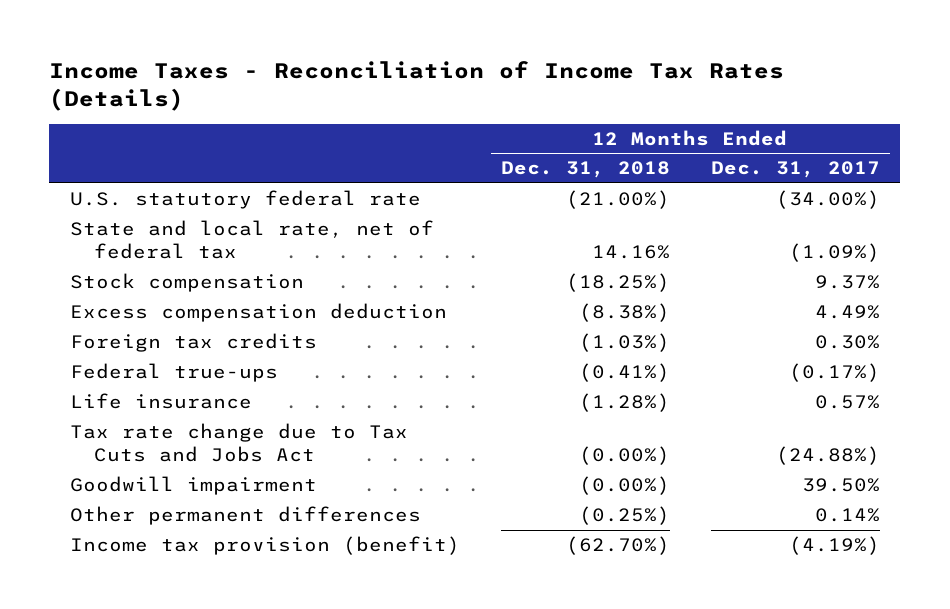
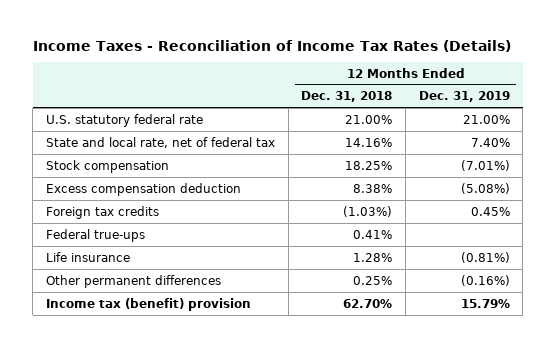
[710,161,880,179] Dec. 31, 2017 -> none
none -> [418,91,510,103] Dec. 31, 2019
[565,190,670,210] (21.00%) -> [345,114,393,124] 21.00%
[565,273,670,293] (18.25%) -> [345,160,393,170] 18.25%
[578,303,670,323] (8.38%) -> [353,183,393,193] 8.38%
[69,423,408,463] Tax rate change due to Tax Cuts and Jobs Act -> none
[69,476,317,496] Goodwill impairment -> none
[578,363,670,383] (0.41%) -> [353,229,393,239] 0.41%
[578,393,670,413] (1.28%) -> [353,252,393,262] 1.28%
[578,506,670,526] (0.25%) -> [353,275,393,285] 0.25%
[69,536,460,556] Income tax provision (benefit) -> [45,297,251,311] Income tax (benefit) provision
[565,536,670,556] (62.70%) -> [343,298,393,308] 62.70%

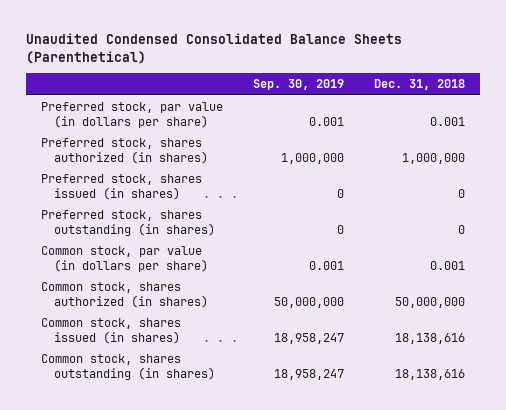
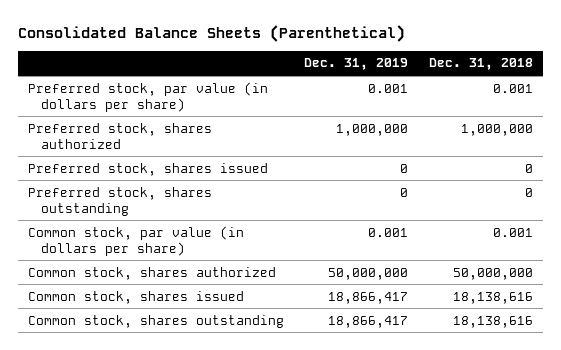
[25,32,402,64] Unaudited Condensed Consolidated Balance Sheets (Parenthetical) -> [18,25,406,43] Consolidated Balance Sheets (Parenthetical)
[252,79,344,91] Sep. 30, 2019 -> none
none -> [304,58,409,71] Dec. 31, 2019
[40,138,208,164] Preferred stock, shares authorized (in shares) -> [28,122,213,149] Preferred stock, shares authorized
[40,174,202,200] Preferred stock, shares issued (in shares) -> [28,162,269,176] Preferred stock, shares issued
[40,210,215,236] Preferred stock, shares outstanding (in shares) -> [28,186,213,216] Preferred stock, shares outstanding
[40,282,208,308] Common stock, shares authorized (in shares) -> [28,266,277,280] Common stock, shares authorized
[40,318,181,344] Common stock, shares issued (in shares) -> [28,290,245,304] Common stock, shares issued
[40,354,215,380] Common stock, shares outstanding (in shares) -> [28,314,285,328] Common stock, shares outstanding

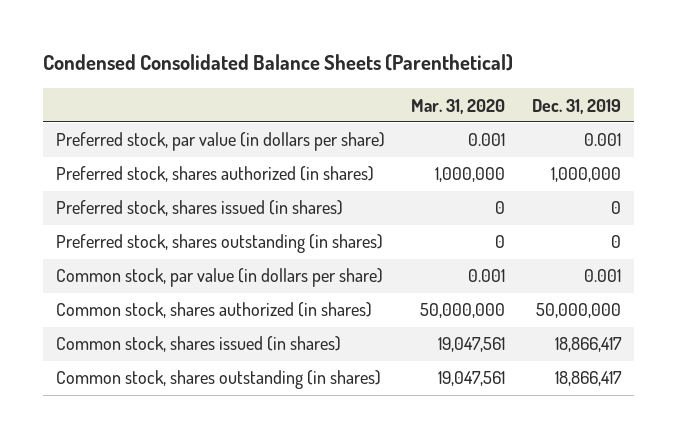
[18,25,406,43] Consolidated Balance Sheets (Parenthetical) -> [42,54,513,72] Condensed Consolidated Balance Sheets (Parenthetical)
[428,58,533,71] Dec. 31, 2018 -> none
none -> [411,98,506,114] Mar. 31, 2020
[28,122,213,149] Preferred stock, shares authorized -> [56,166,375,183] Preferred stock, shares authorized (in shares)
[28,162,269,176] Preferred stock, shares issued -> [56,200,344,217] Preferred stock, shares issued (in shares)
[28,186,213,216] Preferred stock, shares outstanding -> [56,234,384,254] Preferred stock, shares outstanding (in shares)
[28,266,277,280] Common stock, shares authorized -> [56,302,373,319] Common stock, shares authorized (in shares)
[28,290,245,304] Common stock, shares issued -> [56,336,342,353] Common stock, shares issued (in shares)
[28,314,285,328] Common stock, shares outstanding -> [56,370,382,390] Common stock, shares outstanding (in shares)

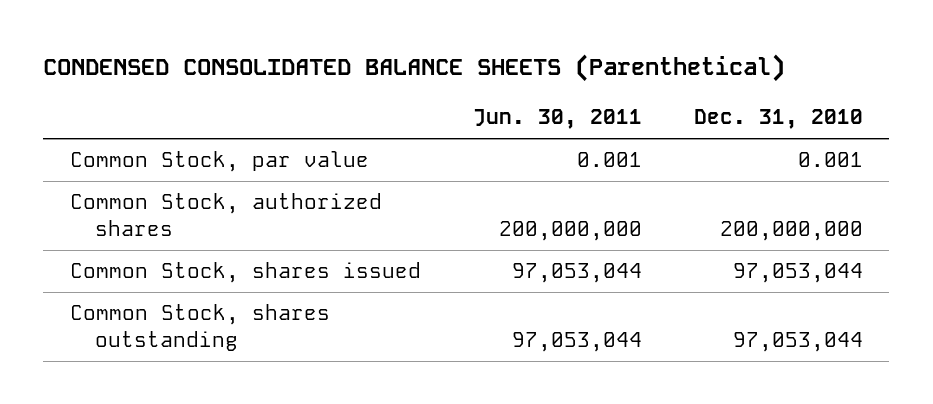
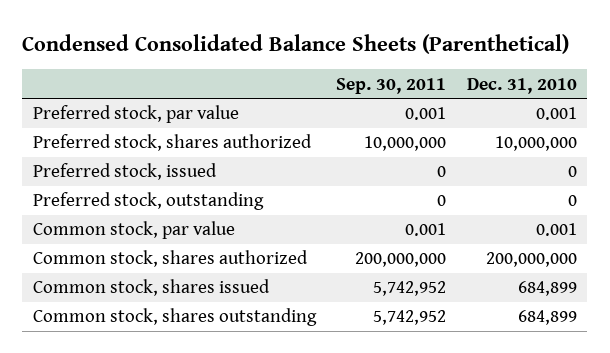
[43,54,786,83] CONDENSED CONSOLIDATED BALANCE SHEETS (Parenthetical) -> [22,33,570,54] Condensed Consolidated Balance Sheets (Parenthetical)
[472,109,642,130] Jun. 30, 2011 -> none
none -> [336,77,447,94] Sep. 30, 2011
none -> [32,105,239,124] Preferred stock, par value
none -> [32,134,312,152] Preferred stock, shares authorized
none -> [32,163,217,181] Preferred stock, issued
none -> [32,192,264,211] Preferred stock, outstanding
[69,151,369,173] Common Stock, par value -> [32,221,235,240] Common stock, par value
[69,193,382,237] Common Stock, authorized shares -> [32,250,308,268] Common stock, shares authorized
[69,262,421,284] Common Stock, shares issued -> [32,279,270,297] Common stock, shares issued
[733,263,864,284] 97,053,044 -> [518,281,578,297] 684,899
[69,304,330,352] Common Stock, shares outstanding -> [32,308,317,327] Common stock, shares outstanding
[733,332,864,353] 97,053,044 -> [518,310,578,326] 684,899

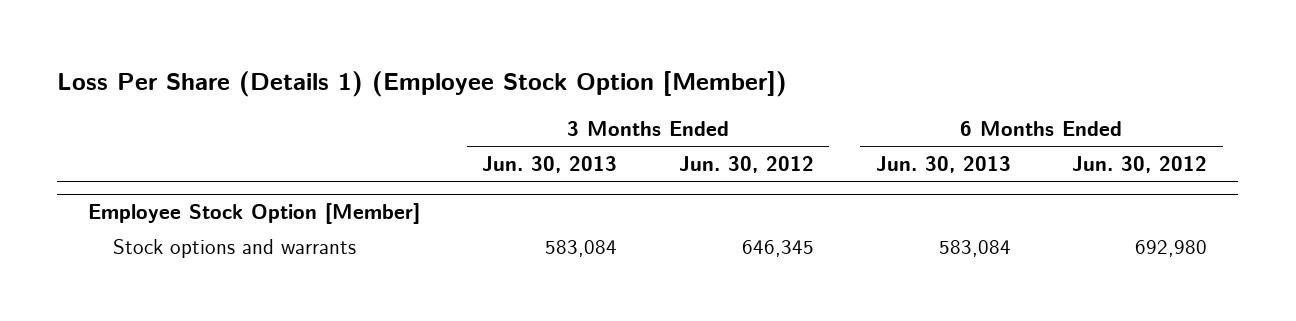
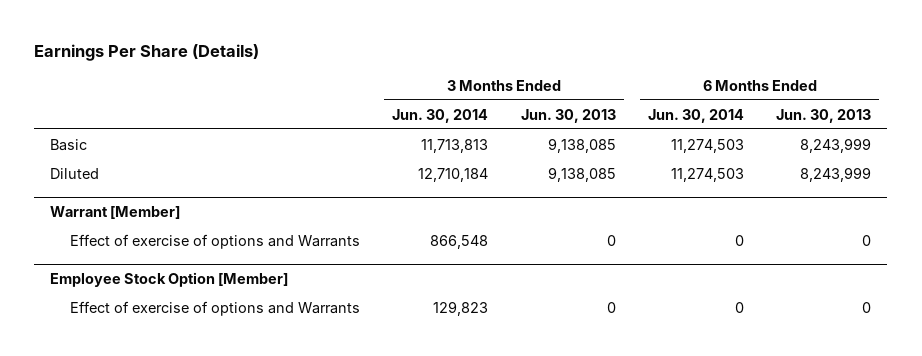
[57,71,788,98] Loss Per Share (Details 1) (Employee Stock Option [Member]) -> [34,43,260,61] Earnings Per Share (Details)
[678,156,814,174] Jun. 30, 2012 -> none
[1072,156,1208,174] Jun. 30, 2012 -> none
none -> [392,108,489,123] Jun. 30, 2014
none -> [647,108,744,123] Jun. 30, 2014
none -> [50,138,88,151] Basic
none -> [50,167,100,179] Diluted
none -> [50,205,181,219] Warrant [Member]
none -> [70,233,361,249] Effect of exercise of options and Warrants
[112,238,356,258] Stock options and warrants -> [70,300,361,316] Effect of exercise of options and Warrants
[545,239,618,257] 583,084 -> [606,301,616,313] 0
[938,239,1011,257] 583,084 -> [862,301,872,313] 0

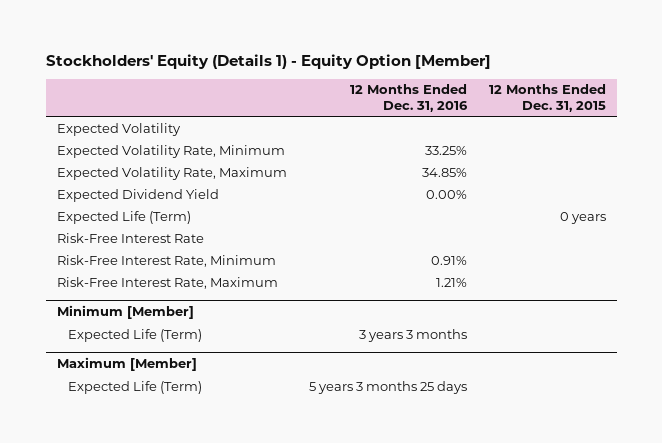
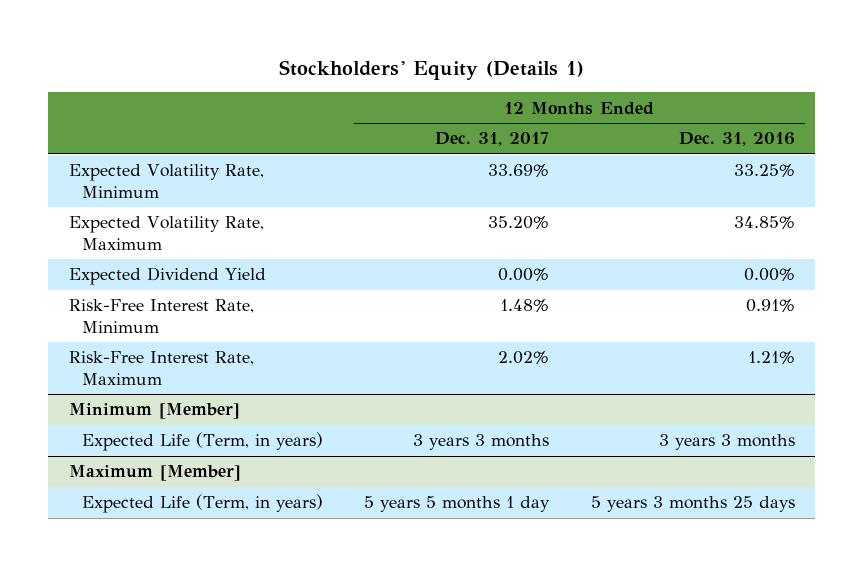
[45,53,491,69] Stockholders' Equity (Details 1) - Equity Option [Member] -> [278,60,584,81] Stockholders' Equity (Details 1)
[488,84,606,112] 12 Months Ended Dec. 31, 2015 -> none
none -> [435,132,550,147] Dec. 31, 2017
[56,122,181,136] Expected Volatility -> none
[56,210,191,224] Expected Life (Term) -> none
[56,232,204,243] Risk-Free Interest Rate -> none
[68,328,203,342] Expected Life (Term) -> [82,432,324,452] Expected Life (Term, in years)
[68,380,203,394] Expected Life (Term) -> [82,494,324,514] Expected Life (Term, in years)

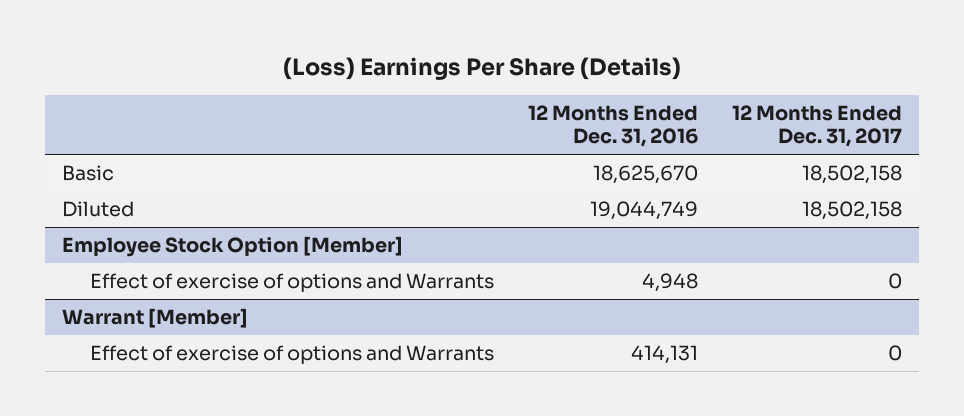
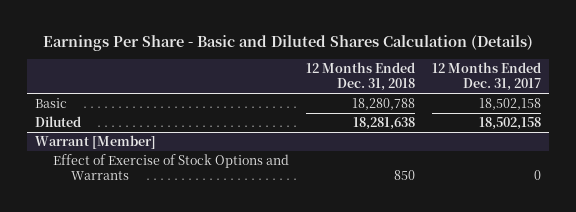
[283,57,682,81] (Loss) Earnings Per Share (Details) -> [42,34,533,51] Earnings Per Share - Basic and Diluted Shares Calculation (Details)
[528,104,699,148] 12 Months Ended Dec. 31, 2016 -> none
none -> [305,62,415,92] 12 Months Ended Dec. 31, 2018
[62,235,404,257] Employee Stock Option [Member] -> none
[90,272,495,292] Effect of exercise of options and Warrants -> none
[90,344,495,364] Effect of exercise of options and Warrants -> [52,154,289,181] Effect of Exercise of Stock Options and Warrants

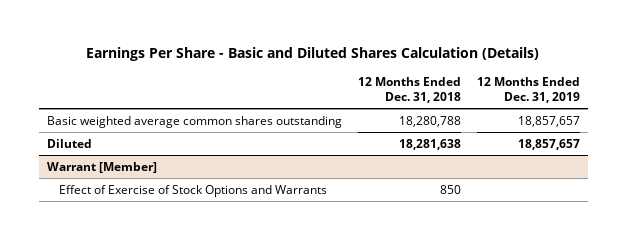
[431,62,541,92] 12 Months Ended Dec. 31, 2017 -> none
none -> [476,76,580,103] 12 Months Ended Dec. 31, 2019
[35,98,68,109] Basic -> [46,116,342,129] Basic weighted average common shares outstanding

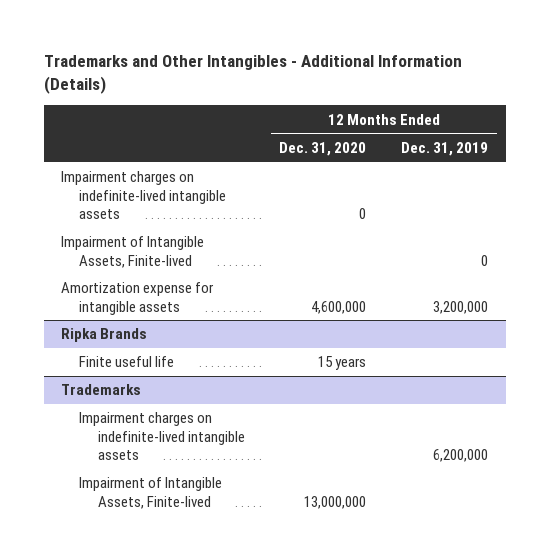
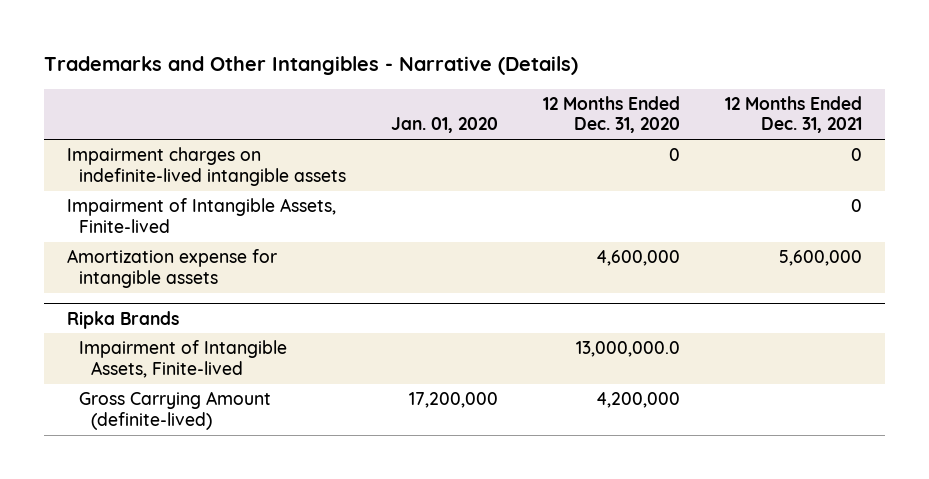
[43,55,462,95] Trademarks and Other Intangibles - Additional Information (Details) -> [43,56,578,76] Trademarks and Other Intangibles - Narrative (Details)
[401,141,489,156] Dec. 31, 2019 -> none
none -> [390,117,498,134] Jan. 01, 2020
none -> [725,95,863,134] 12 Months Ended Dec. 31, 2021
[79,356,175,368] Finite useful life -> none
[61,384,142,396] Trademarks -> none
[79,412,245,461] Impairment charges on indefinite-lived intangible assets -> none
[304,495,367,509] 13,000,000 -> [576,341,681,358] 13,000,000.0
none -> [78,391,271,430] Gross Carrying Amount (definite-lived)

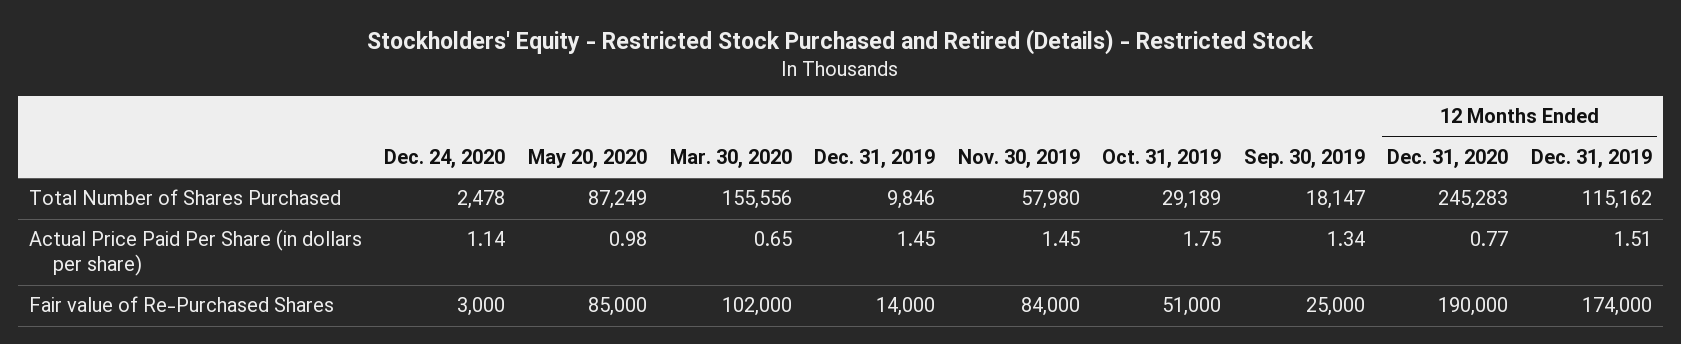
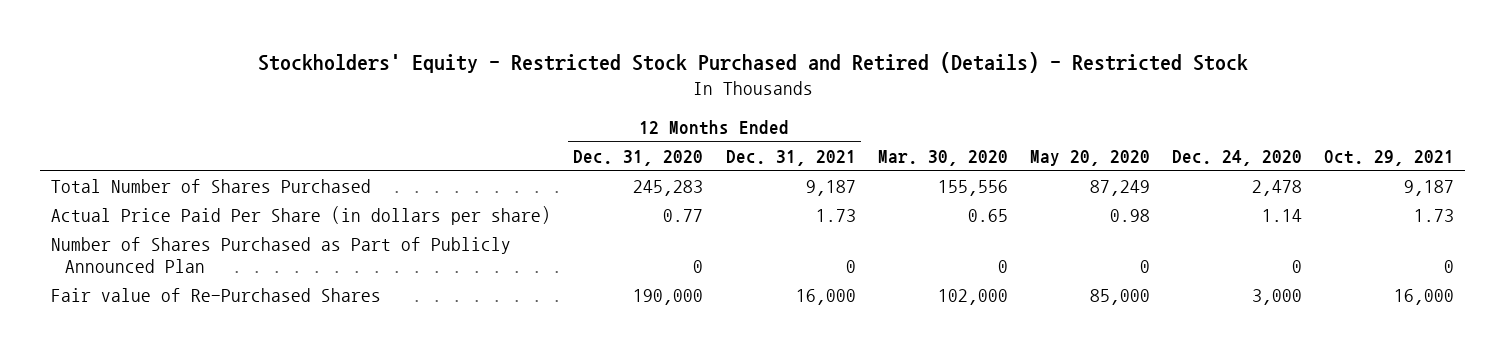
[814,148,936,168] Dec. 31, 2019 -> none
[957,148,1080,168] Nov. 30, 2019 -> none
[1102,148,1222,168] Oct. 31, 2019 -> none
[1243,148,1365,168] Sep. 30, 2019 -> none
[1530,148,1652,168] Dec. 31, 2019 -> none
none -> [725,150,856,167] Dec. 31, 2021
none -> [1324,150,1455,167] Oct. 29, 2021
none -> [51,237,512,274] Number of Shares Purchased as Part of Publicly Announced Plan

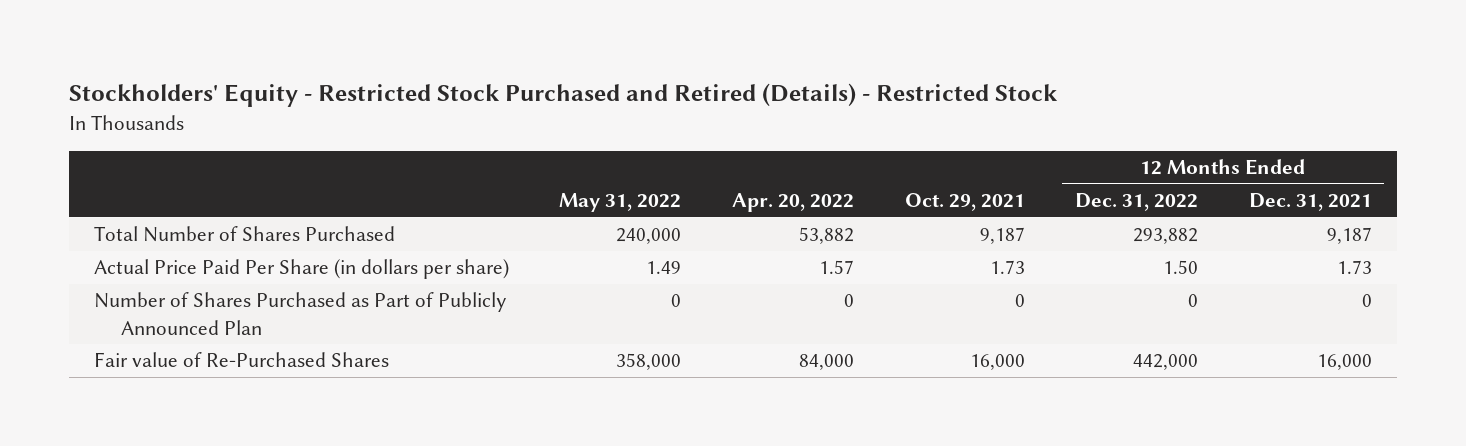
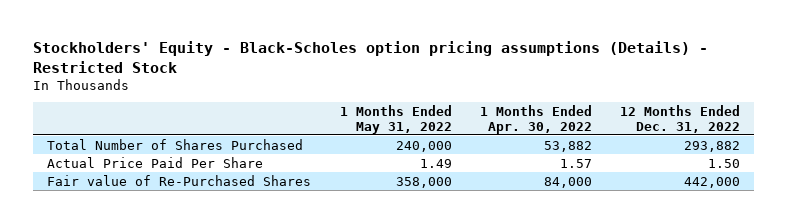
[68,83,1058,108] Stockholders' Equity - Restricted Stock Purchased and Retired (Details) - Restricted Stock -> [33,40,709,73] Stockholders' Equity - Black-Scholes option pricing assumptions (Details) - Restricted Stock
[559,193,682,213] May 31, 2022 -> none
[731,193,854,213] Apr. 20, 2022 -> none
[904,193,1025,212] Oct. 29, 2021 -> none
[1248,193,1372,212] Dec. 31, 2021 -> none
none -> [339,104,452,134] 1 Months Ended May 31, 2022
none -> [479,104,592,134] 1 Months Ended Apr. 30, 2022
[93,292,507,335] Number of Shares Purchased as Part of Publicly Announced Plan -> none
[93,259,509,280] Actual Price Paid Per Share (in dollars per share) -> [47,156,264,168] Actual Price Paid Per Share

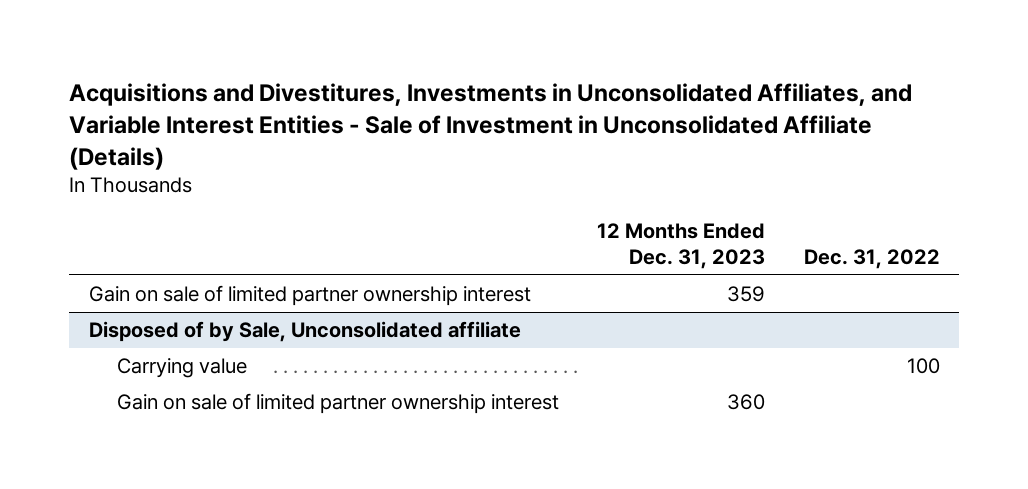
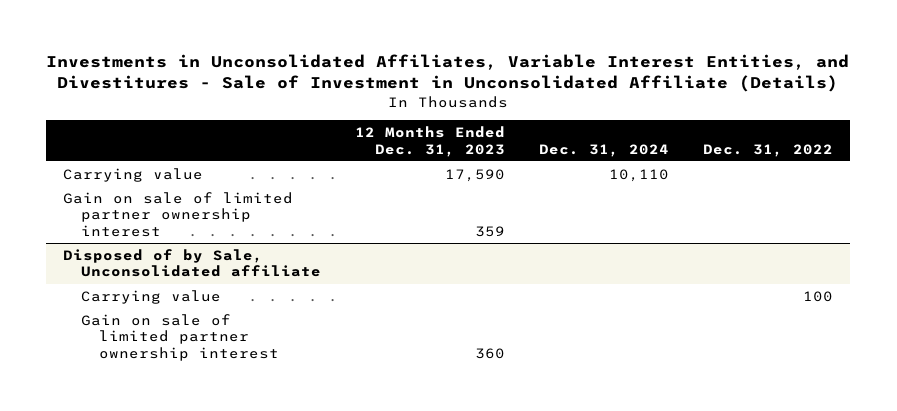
[69,83,913,170] Acquisitions and Divestitures, Investments in Unconsolidated Affiliates, and Variable Interest Entities - Sale of Investment in Unconsolidated Affiliate (Details) -> [46,54,850,93] Investments in Unconsolidated Affiliates, Variable Interest Entities, and Divestitures - Sale of Investment in Unconsolidated Affiliate (Details)
none -> [539,143,670,157] Dec. 31, 2024
none -> [63,167,204,182] Carrying value

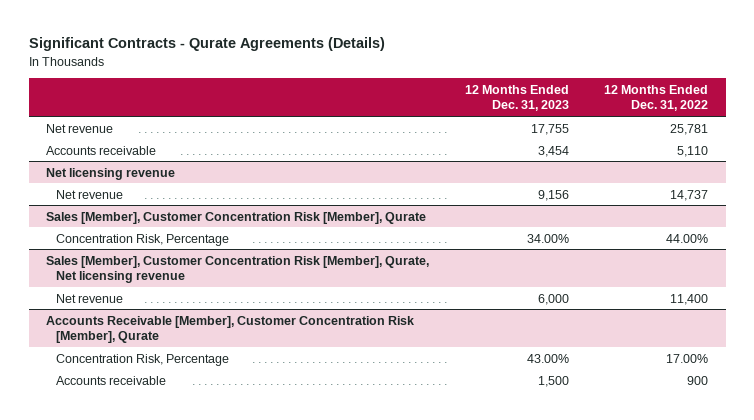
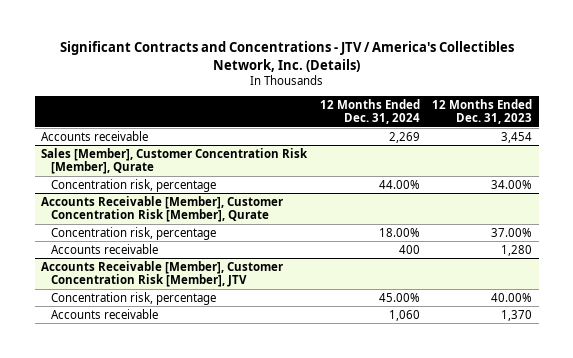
[28,37,385,52] Significant Contracts - Qurate Agreements (Details) -> [59,41,514,72] Significant Contracts and Concentrations - JTV / America's Collectibles Network, Inc. (Details)
[603,84,708,112] 12 Months Ended Dec. 31, 2022 -> none
none -> [319,99,420,125] 12 Months Ended Dec. 31, 2024
[46,123,114,133] Net revenue -> none
[46,167,176,180] Net licensing revenue -> none
[55,189,123,199] Net revenue -> none
[46,255,430,283] Sales [Member], Customer Concentration Risk [Member], Qurate, Net licensing revenue -> none
[55,293,123,303] Net revenue -> none
[55,233,229,246] Concentration Risk, Percentage -> [51,178,217,192] Concentration risk, percentage
[55,353,229,366] Concentration Risk, Percentage -> [51,226,217,240] Concentration risk, percentage
[526,353,569,363] 43.00% -> [491,227,533,237] 37.00%
[537,375,569,387] 1,500 -> [501,244,533,256] 1,280
none -> [41,260,284,288] Accounts Receivable [Member], Customer Concentration Risk [Member], JTV
none -> [51,291,217,305] Concentration risk, percentage
none -> [51,308,159,319] Accounts receivable

